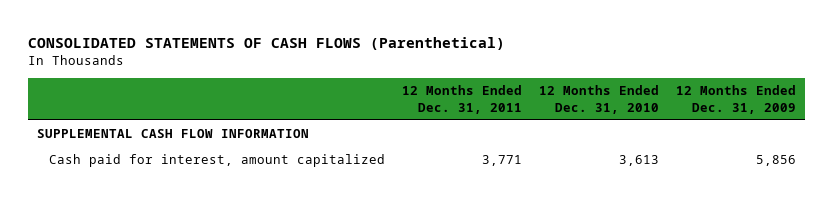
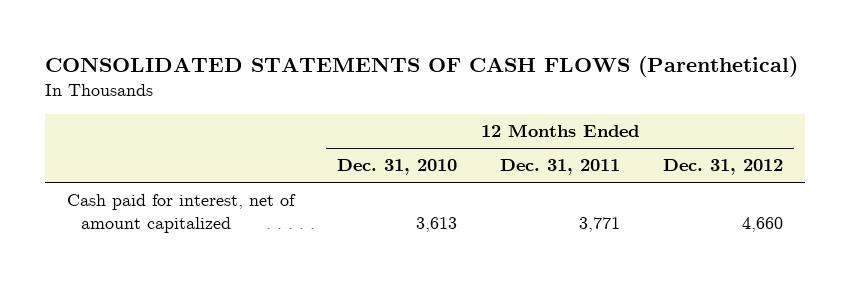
[676,85,797,114] 12 Months Ended Dec. 31, 2009 -> none
none -> [663,159,784,176] Dec. 31, 2012
[36,129,309,139] SUPPLEMENTAL CASH FLOW INFORMATION -> none
[48,154,385,168] Cash paid for interest, amount capitalized -> [66,194,296,234] Cash paid for interest, net of amount capitalized

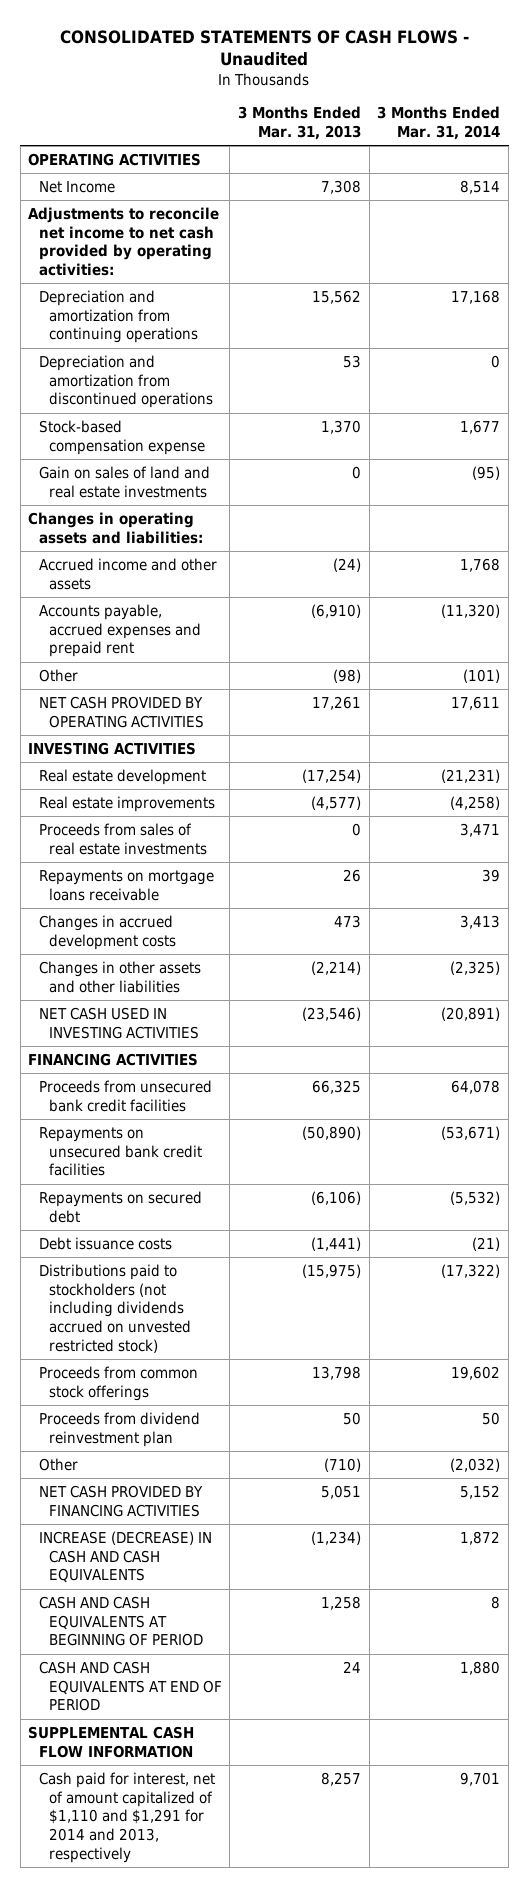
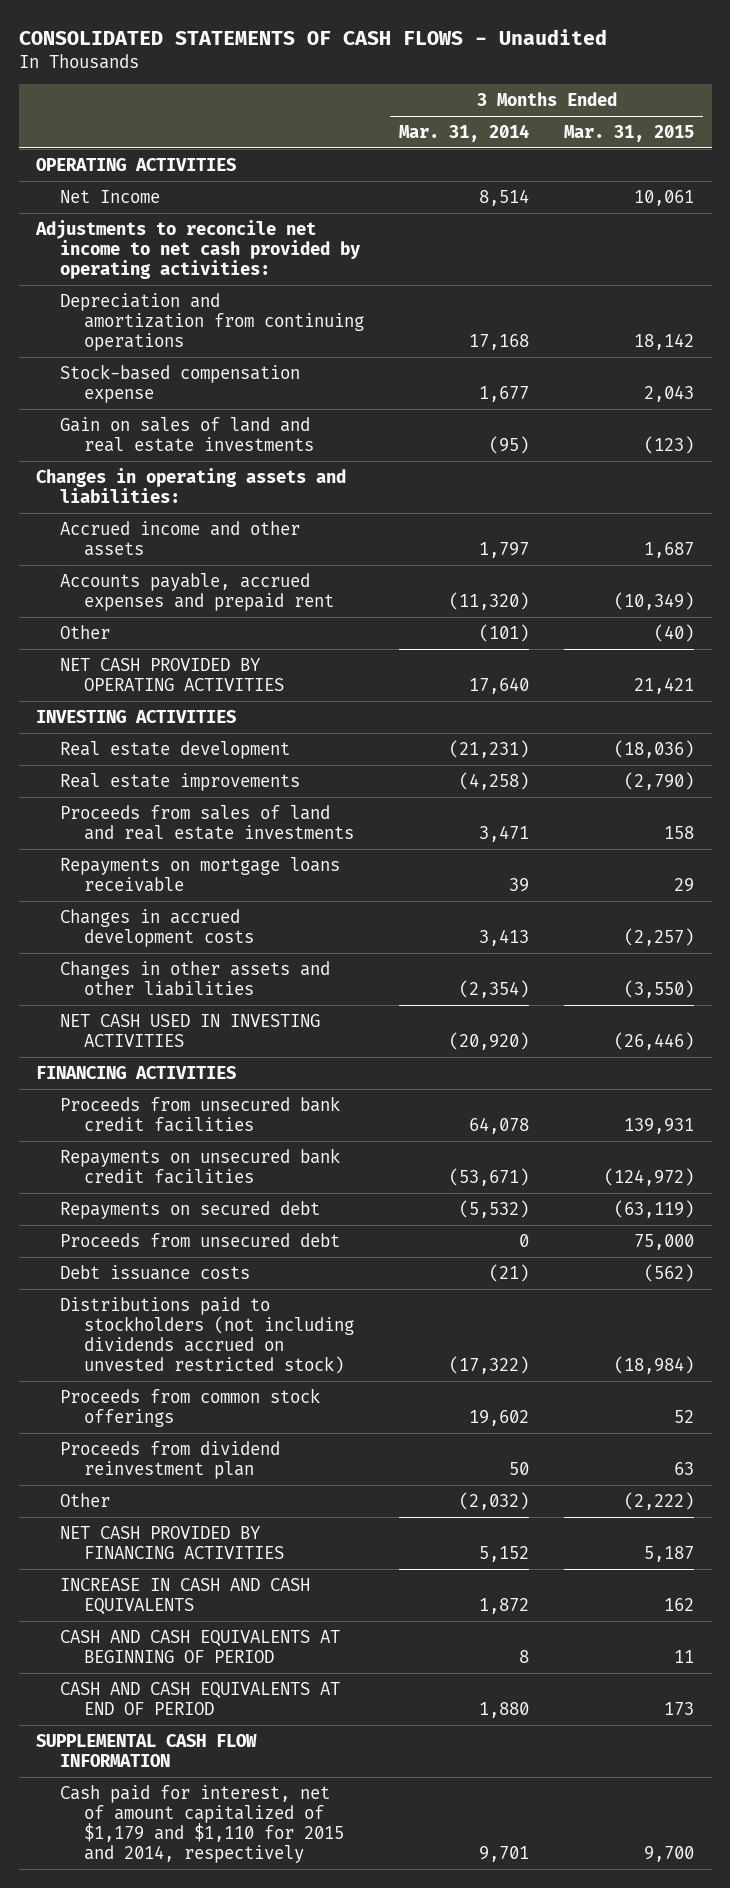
[238,106,362,140] 3 Months Ended Mar. 31, 2013 -> none
none -> [564,124,695,142] Mar. 31, 2015
[38,354,213,409] Depreciation and amortization from discontinued operations -> none
[460,557,501,572] 1,768 -> [479,541,530,558] 1,797
[451,695,501,710] 17,611 -> [469,676,530,694] 17,640
[38,822,207,855] Proceeds from sales of real estate investments -> [60,804,355,840] Proceeds from sales of land and real estate investments
[450,960,501,975] (2,325) -> [459,979,530,998] (2,354)
[441,1006,501,1021] (20,891) -> [449,1031,530,1050] (20,920)
none -> [60,1232,341,1247] Proceeds from unsecured debt
[38,1530,212,1583] INCREASE (DECREASE) IN CASH AND CASH EQUIVALENTS -> [60,1577,311,1615] INCREASE IN CASH AND CASH EQUIVALENTS
[38,1771,215,1863] Cash paid for interest, net of amount capitalized of $1,110 and $1,291 for 2014 and 2013, respectively -> [60,1784,345,1864] Cash paid for interest, net of amount capitalized of $1,179 and $1,110 for 2015 and 2014, respectively

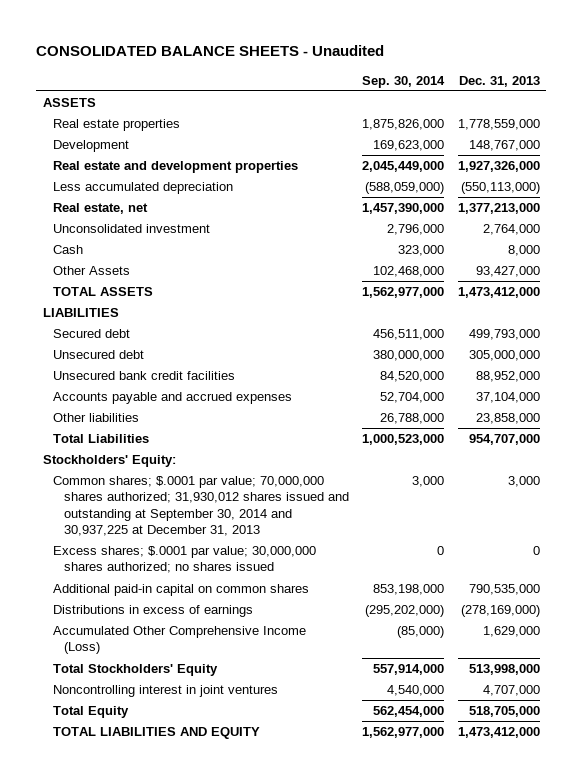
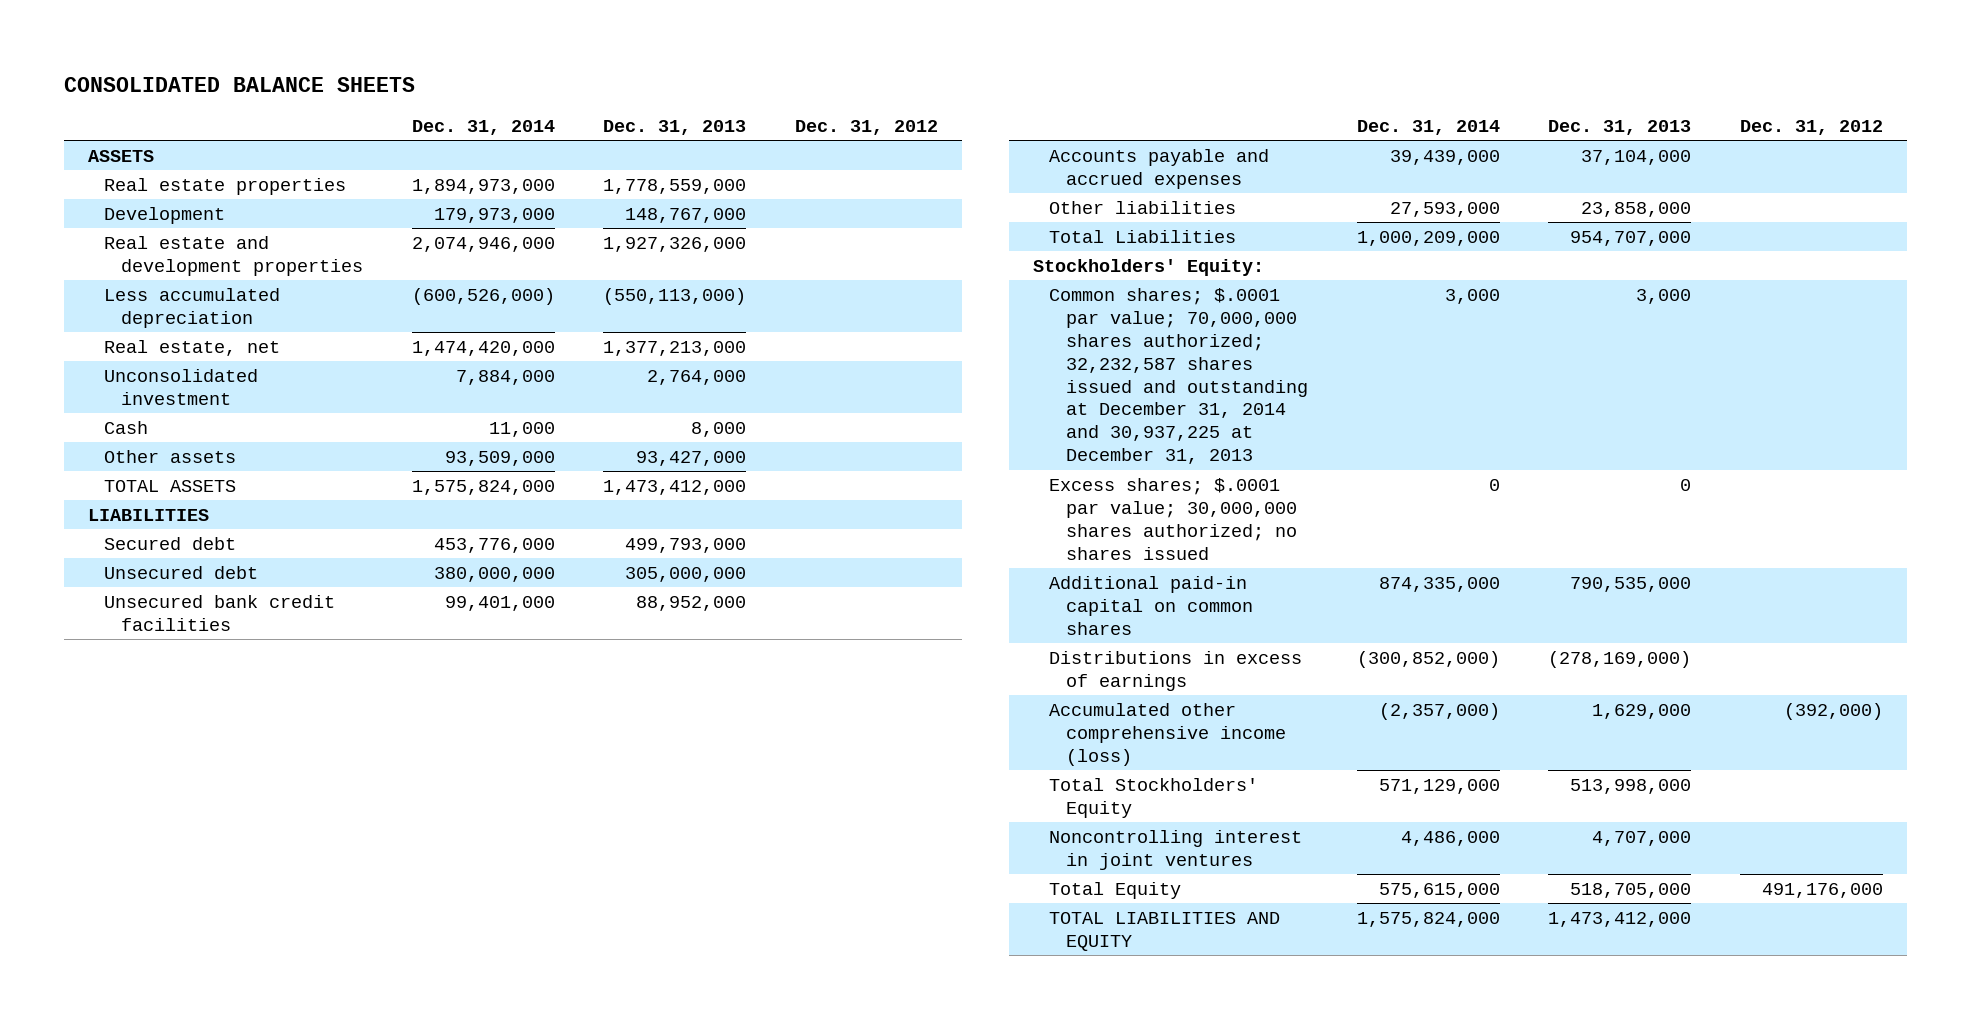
[36,45,385,57] CONSOLIDATED BALANCE SHEETS - Unaudited -> [63,77,415,93] CONSOLIDATED BALANCE SHEETS
[362,75,446,88] Sep. 30, 2014 -> none
none -> [411,119,555,135] Dec. 31, 2014
none -> [795,119,939,135] Dec. 31, 2012
[53,266,131,276] Other Assets -> [104,449,237,463] Other assets
[53,476,350,537] Common shares; $.0001 par value; 70,000,000 shares authorized; 31,930,012 shares issued and outstanding at September 30, 2014 and 30,937,225 at December 31, 2013 -> [1049,287,1308,465] Common shares; $.0001 par value; 70,000,000 shares authorized; 32,232,587 shares issued and outstanding at December 31, 2014 and 30,937,225 at December 31, 2013
[53,626,307,655] Accumulated Other Comprehensive Income (Loss) -> [1049,702,1286,766] Accumulated other comprehensive income (loss)

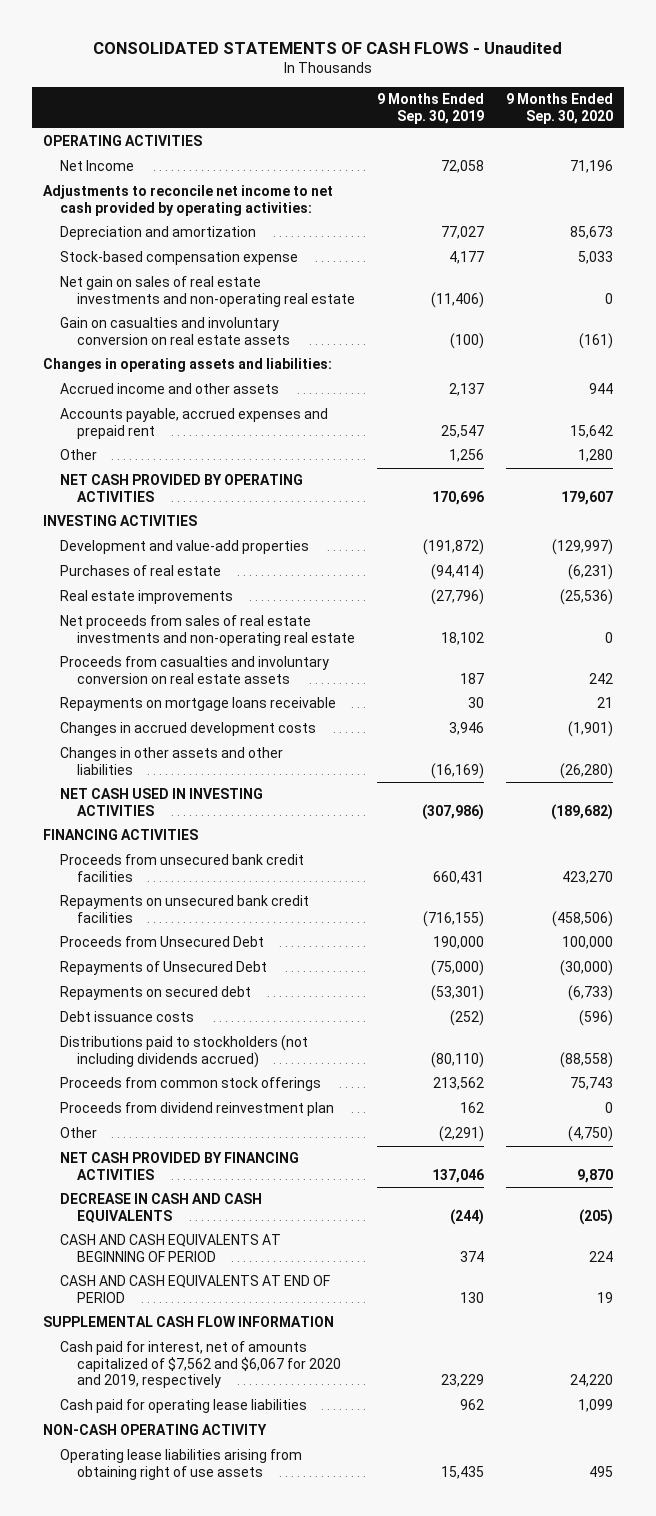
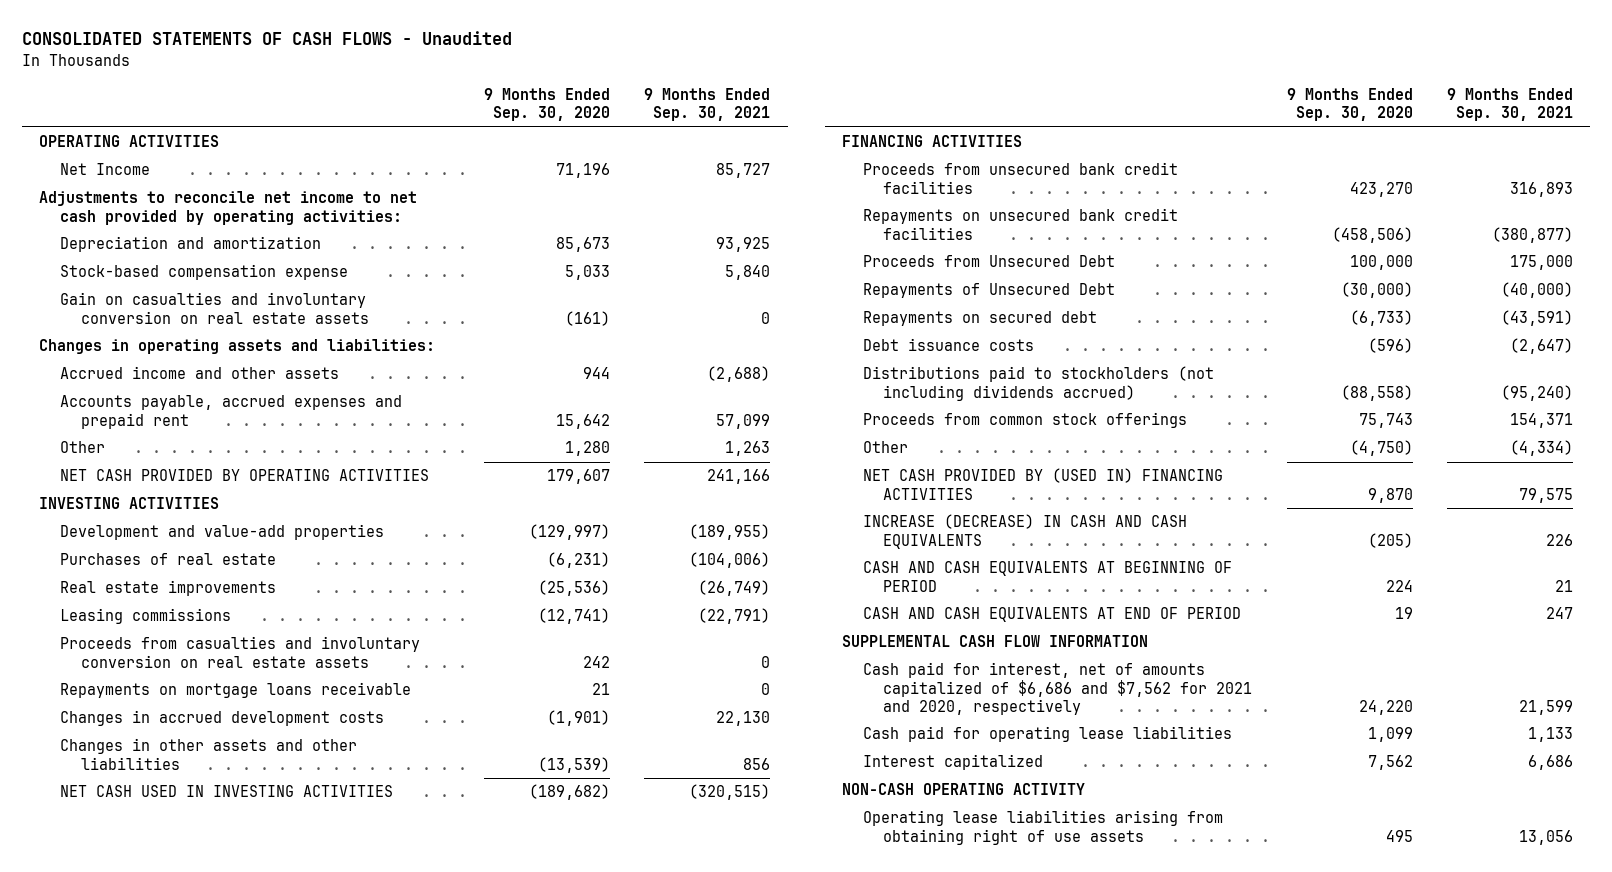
[376,93,484,124] 9 Months Ended Sep. 30, 2019 -> none
none -> [644,88,771,122] 9 Months Ended Sep. 30, 2021
[59,276,355,307] Net gain on sales of real estate investments and non-operating real estate -> none
[59,615,355,646] Net proceeds from sales of real estate investments and non-operating real estate -> none
none -> [59,608,231,625] Leasing commissions
[559,762,613,779] (26,280) -> [537,756,610,773] (13,539)
[59,1102,334,1117] Proceeds from dividend reinvestment plan -> none
[59,1152,299,1180] NET CASH PROVIDED BY FINANCING ACTIVITIES -> [862,468,1223,500] NET CASH PROVIDED BY (USED IN) FINANCING ACTIVITIES
[59,1193,262,1223] DECREASE IN CASH AND CASH EQUIVALENTS -> [862,514,1187,549] INCREASE (DECREASE) IN CASH AND CASH EQUIVALENTS
[59,1341,341,1389] Cash paid for interest, net of amounts capitalized of $7,562 and $6,067 for 2020 and 2019, respectively -> [862,662,1253,715] Cash paid for interest, net of amounts capitalized of $6,686 and $7,562 for 2021 and 2020, respectively
none -> [862,754,1043,771] Interest capitalized

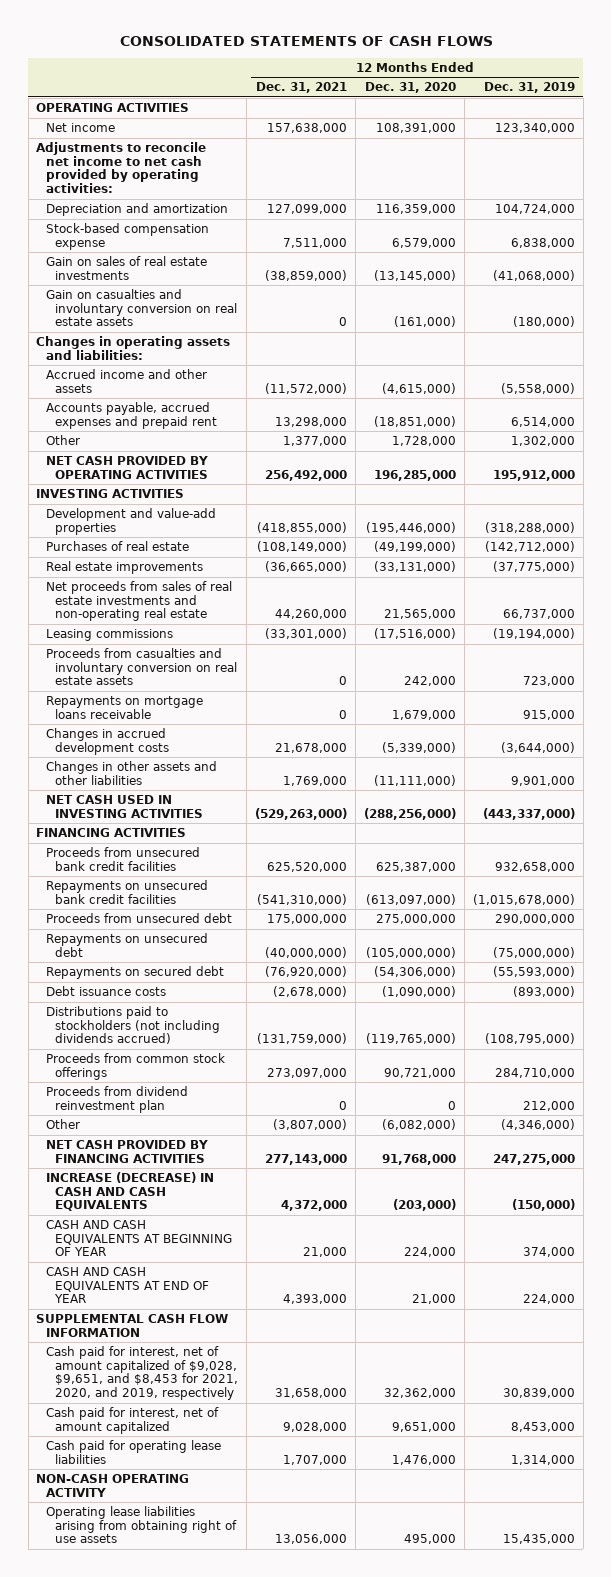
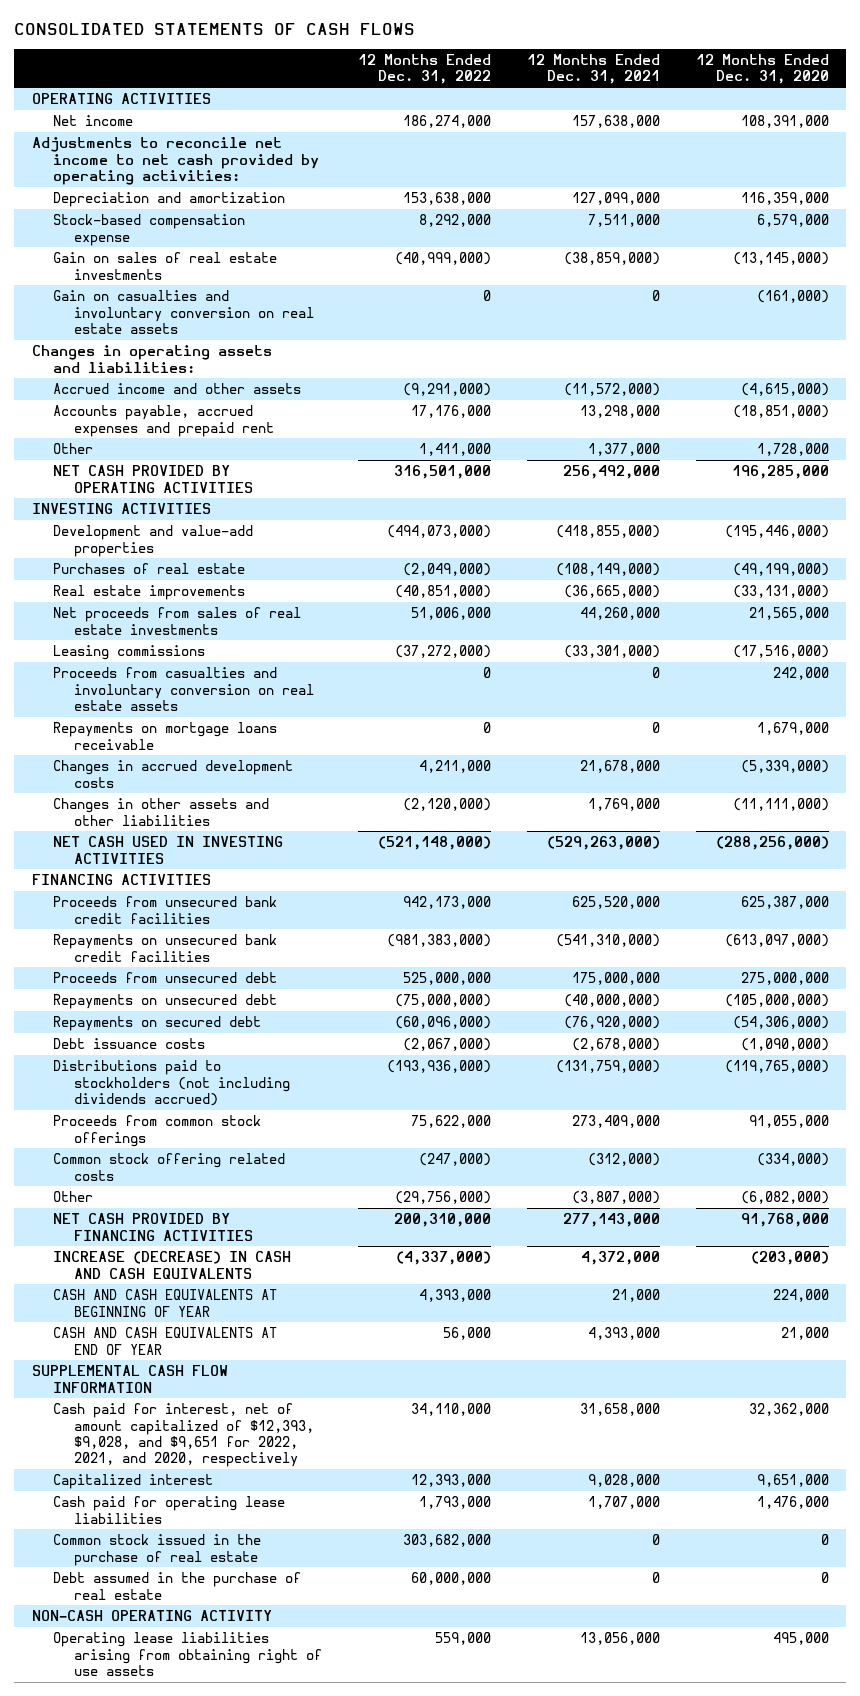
[483,82,575,94] Dec. 31, 2019 -> none
none -> [358,53,492,85] 12 Months Ended Dec. 31, 2022
[45,581,232,622] Net proceeds from sales of real estate investments and non-operating real estate -> [53,607,302,635] Net proceeds from sales of real estate investments
[45,1086,188,1113] Proceeds from dividend reinvestment plan -> none
[267,1067,348,1078] 273,097,000 -> [571,1115,660,1129] 273,409,000
[383,1067,456,1078] 90,721,000 -> [748,1115,829,1129] 91,055,000
none -> [53,1153,286,1181] Common stock offering related costs
[45,1346,239,1401] Cash paid for interest, net of amount capitalized of $9,028, $9,651, and $8,453 for 2021, 2020, and 2019, respectively -> [53,1403,315,1468] Cash paid for interest, net of amount capitalized of $12,393, $9,028, and $9,651 for 2022, 2021, and 2020, respectively
[45,1407,219,1434] Cash paid for interest, net of amount capitalized -> [53,1474,214,1490] Capitalized interest
none -> [53,1534,262,1566] Common stock issued in the purchase of real estate
none -> [53,1572,302,1600] Debt assumed in the purchase of real estate

